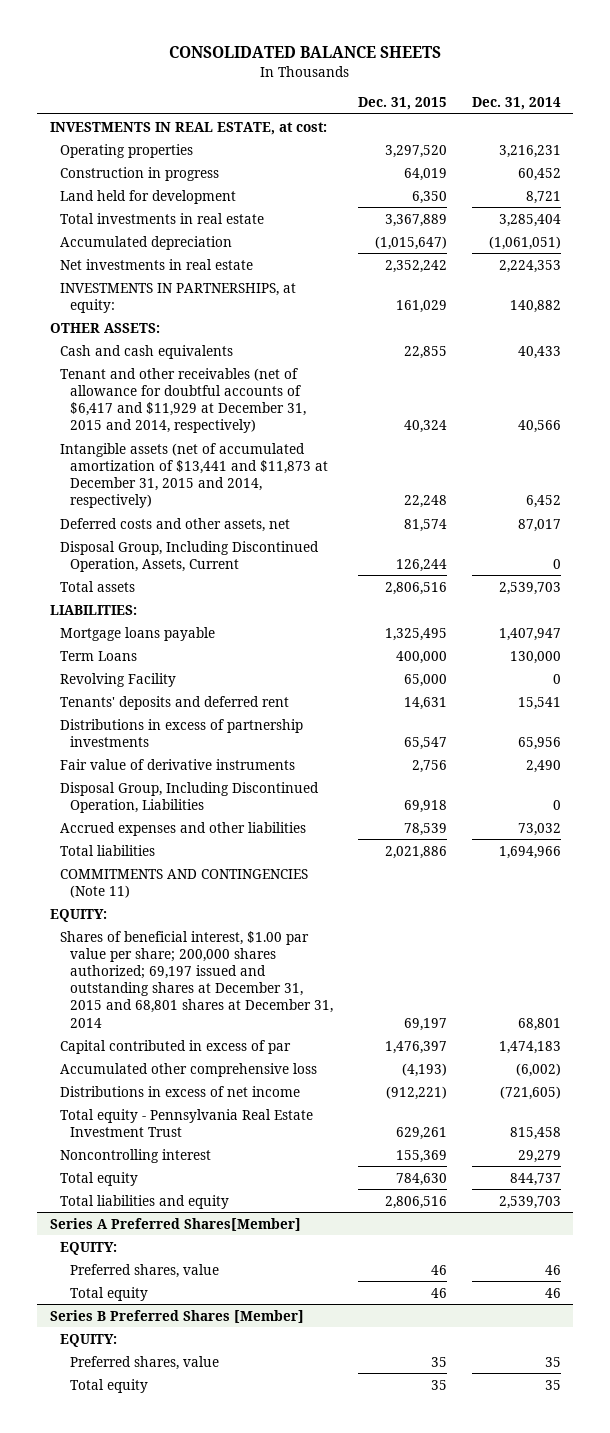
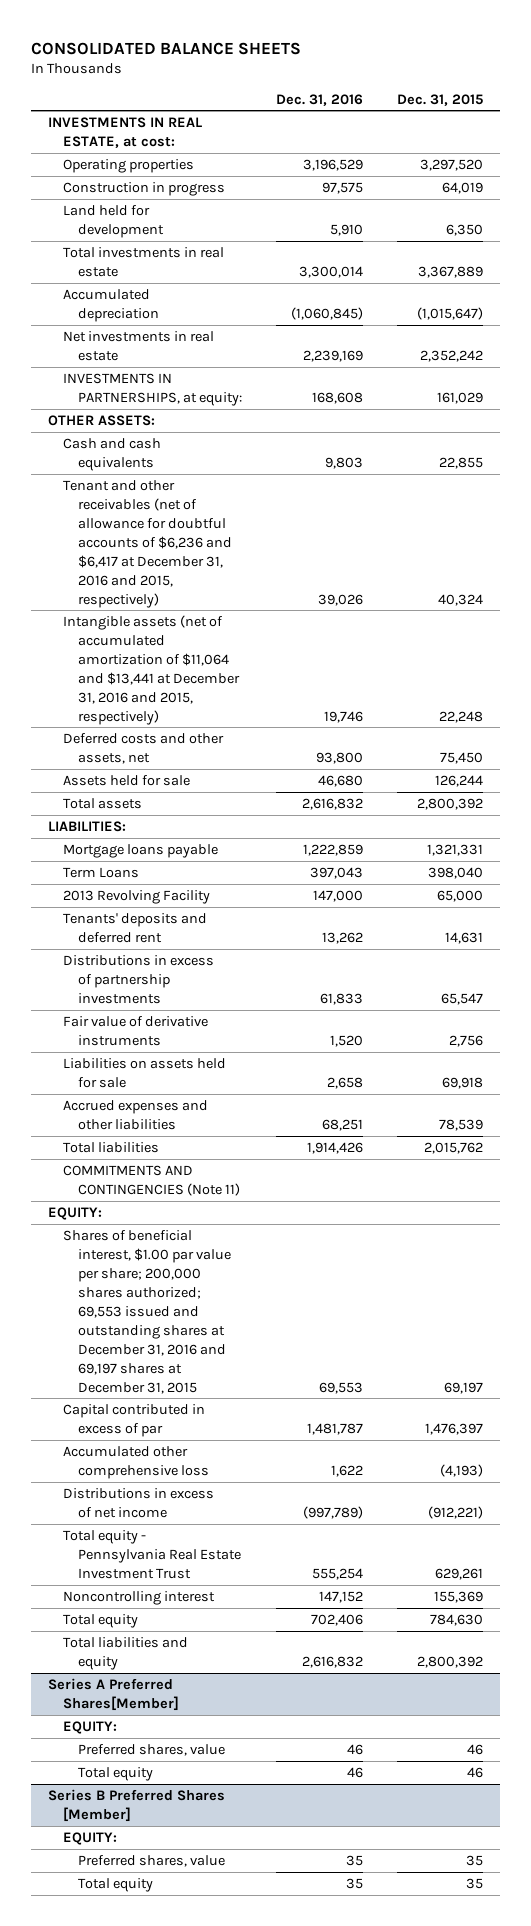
[471,96,561,110] Dec. 31, 2014 -> none
none -> [276,93,364,106] Dec. 31, 2016
[59,367,307,434] Tenant and other receivables (net of allowance for doubtful accounts of $6,417 and $11,929 at December 31, 2015 and 2014, respectively) -> [63,479,233,608] Tenant and other receivables (net of allowance for doubtful accounts of $6,236 and $6,417 at December 31, 2016 and 2015, respectively)
[59,442,329,509] Intangible assets (net of accumulated amortization of $13,441 and $11,873 at December 31, 2015 and 2014, respectively) -> [63,614,241,725] Intangible assets (net of accumulated amortization of $11,064 and $13,441 at December 31, 2016 and 2015, respectively)
[403,518,447,532] 81,574 -> [440,751,484,764] 75,450
[59,540,319,572] Disposal Group, Including Discontinued Operation, Assets, Current -> [63,774,191,786] Assets held for sale
[384,581,447,595] 2,806,516 -> [417,797,484,810] 2,800,392
[384,627,447,641] 1,325,495 -> [427,843,484,856] 1,321,331
[395,650,447,664] 400,000 -> [428,866,484,879] 398,040
[59,672,176,687] Revolving Facility -> [63,889,211,904] 2013 Revolving Facility
[59,781,319,813] Disposal Group, Including Discontinued Operation, Liabilities -> [63,1057,227,1088] Liabilities on assets held for sale
[384,845,447,859] 2,021,886 -> [424,1141,484,1154] 2,015,762
[59,930,334,1028] Shares of beneficial interest, $1.00 par value per share; 200,000 shares authorized; 69,197 issued and outstanding shares at December 31, 2015 and 68,801 shares at December 31, 2014 -> [63,1229,232,1394] Shares of beneficial interest, $1.00 par value per share; 200,000 shares authorized; 69,553 issued and outstanding shares at December 31, 2016 and 69,197 shares at December 31, 2015
[384,1195,447,1209] 2,806,516 -> [417,1655,484,1668] 2,800,392

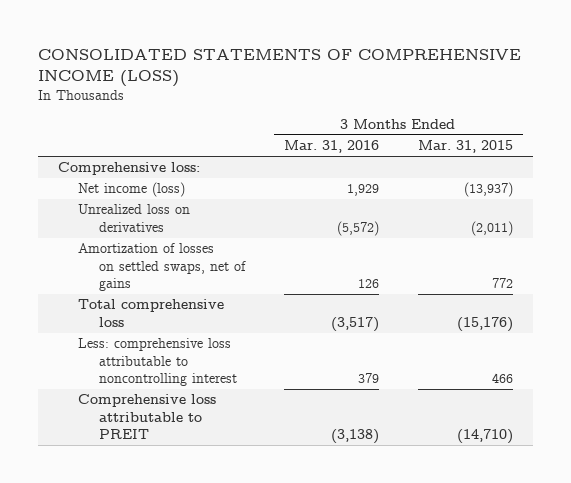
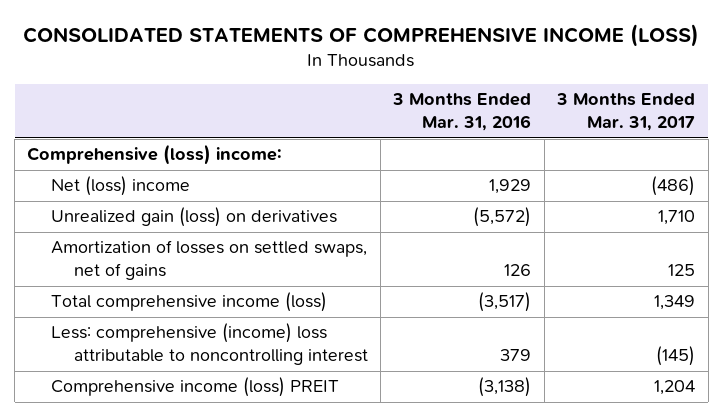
[417,140,513,154] Mar. 31, 2015 -> none
none -> [556,93,696,132] 3 Months Ended Mar. 31, 2017
[58,162,201,176] Comprehensive loss: -> [27,144,283,166] Comprehensive (loss) income:
[78,182,186,198] Net income (loss) -> [50,176,190,197] Net (loss) income
[78,204,191,232] Unrealized loss on derivatives -> [50,207,337,228] Unrealized gain (loss) on derivatives
[78,299,225,327] Total comprehensive loss -> [50,292,327,313] Total comprehensive income (loss)
[78,338,237,386] Less: comprehensive loss attributable to noncontrolling interest -> [50,323,368,366] Less: comprehensive (income) loss attributable to noncontrolling interest
[78,394,217,439] Comprehensive loss attributable to PREIT -> [50,377,339,398] Comprehensive income (loss) PREIT

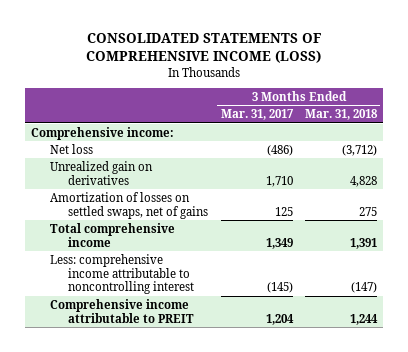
[392,93,532,132] 3 Months Ended Mar. 31, 2016 -> none
none -> [304,109,378,121] Mar. 31, 2018
[27,144,283,166] Comprehensive (loss) income: -> [31,126,175,140] Comprehensive income:
[50,176,190,197] Net (loss) income -> [49,143,93,154] Net loss
[50,207,337,228] Unrealized gain (loss) on derivatives -> [49,160,153,185] Unrealized gain on derivatives
[50,292,327,313] Total comprehensive income (loss) -> [49,222,175,247] Total comprehensive income
[50,323,368,366] Less: comprehensive (income) loss attributable to noncontrolling interest -> [49,253,195,295] Less: comprehensive income attributable to noncontrolling interest
[50,377,339,398] Comprehensive income (loss) PREIT -> [49,298,195,323] Comprehensive income attributable to PREIT

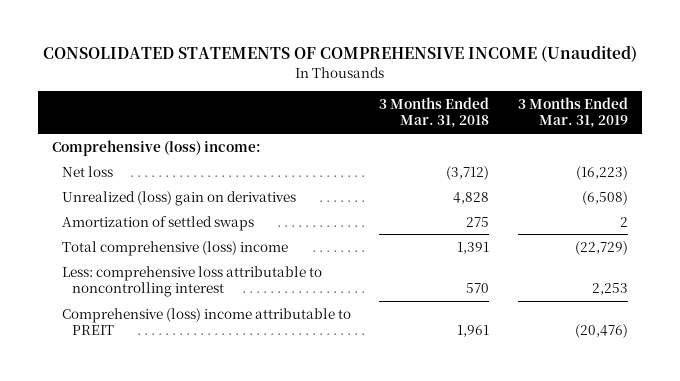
[86,33,322,64] CONSOLIDATED STATEMENTS OF COMPREHENSIVE INCOME (LOSS) -> [42,45,637,63] CONSOLIDATED STATEMENTS OF COMPREHENSIVE INCOME (Unaudited)
[220,109,294,121] Mar. 31, 2017 -> none
none -> [517,97,628,129] 3 Months Ended Mar. 31, 2019
[31,126,175,140] Comprehensive income: -> [52,139,262,156] Comprehensive (loss) income:
[49,160,153,185] Unrealized gain on derivatives -> [61,190,296,206] Unrealized (loss) gain on derivatives
[49,191,209,219] Amortization of losses on settled swaps, net of gains -> [61,215,254,231] Amortization of settled swaps
[49,222,175,247] Total comprehensive income -> [61,240,288,256] Total comprehensive (loss) income
[49,253,195,295] Less: comprehensive income attributable to noncontrolling interest -> [61,265,322,297] Less: comprehensive loss attributable to noncontrolling interest
[350,282,377,294] (147) -> [466,282,490,293] 570
[49,298,195,323] Comprehensive income attributable to PREIT -> [61,307,351,335] Comprehensive (loss) income attributable to PREIT
[349,313,378,325] 1,244 -> [457,324,490,337] 1,961

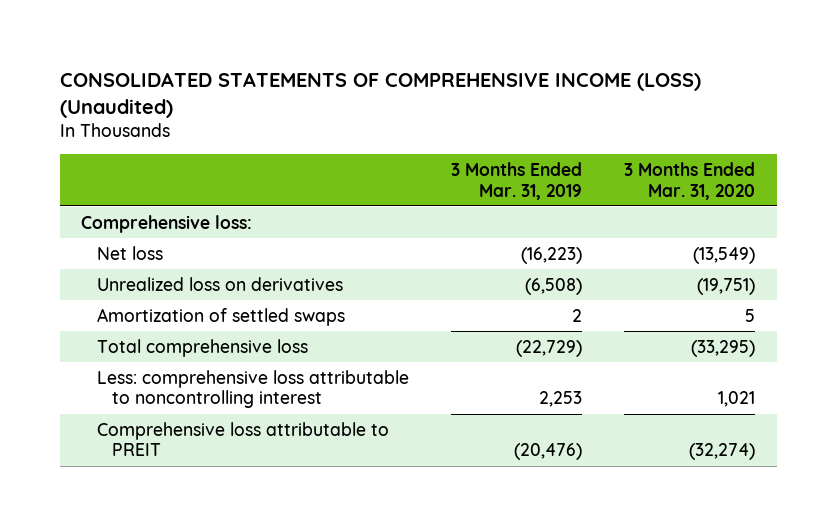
[42,45,637,63] CONSOLIDATED STATEMENTS OF COMPREHENSIVE INCOME (Unaudited) -> [60,71,702,118] CONSOLIDATED STATEMENTS OF COMPREHENSIVE INCOME (LOSS) (Unaudited)
[379,97,490,129] 3 Months Ended Mar. 31, 2018 -> none
none -> [624,161,756,200] 3 Months Ended Mar. 31, 2020
[52,139,262,156] Comprehensive (loss) income: -> [81,214,253,233] Comprehensive loss:
[61,190,296,206] Unrealized (loss) gain on derivatives -> [96,276,343,291] Unrealized loss on derivatives
[61,240,288,256] Total comprehensive (loss) income -> [96,338,308,357] Total comprehensive loss
[61,307,351,335] Comprehensive (loss) income attributable to PREIT -> [96,421,389,457] Comprehensive loss attributable to PREIT

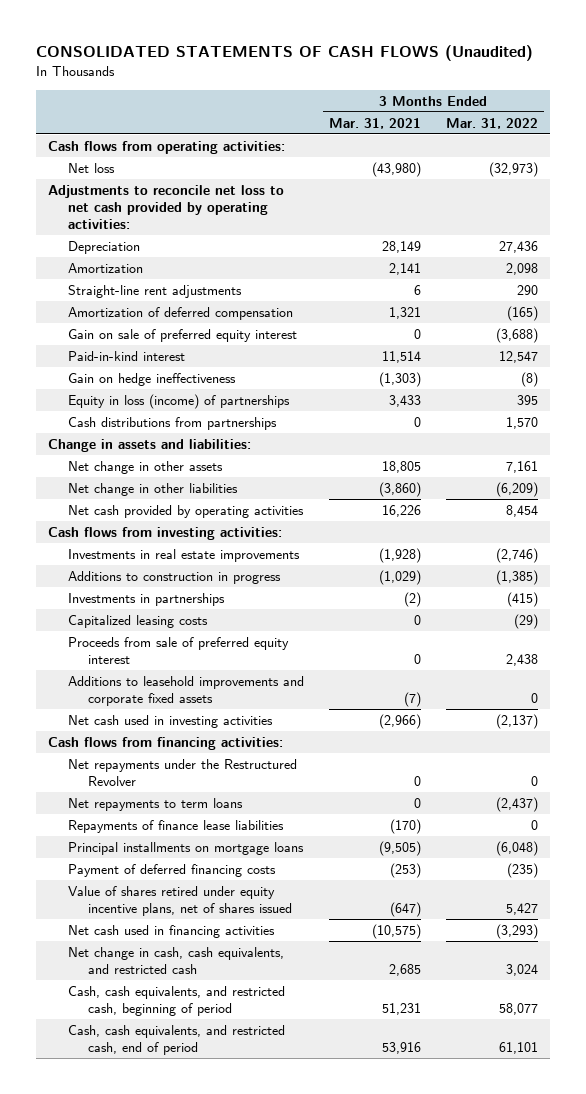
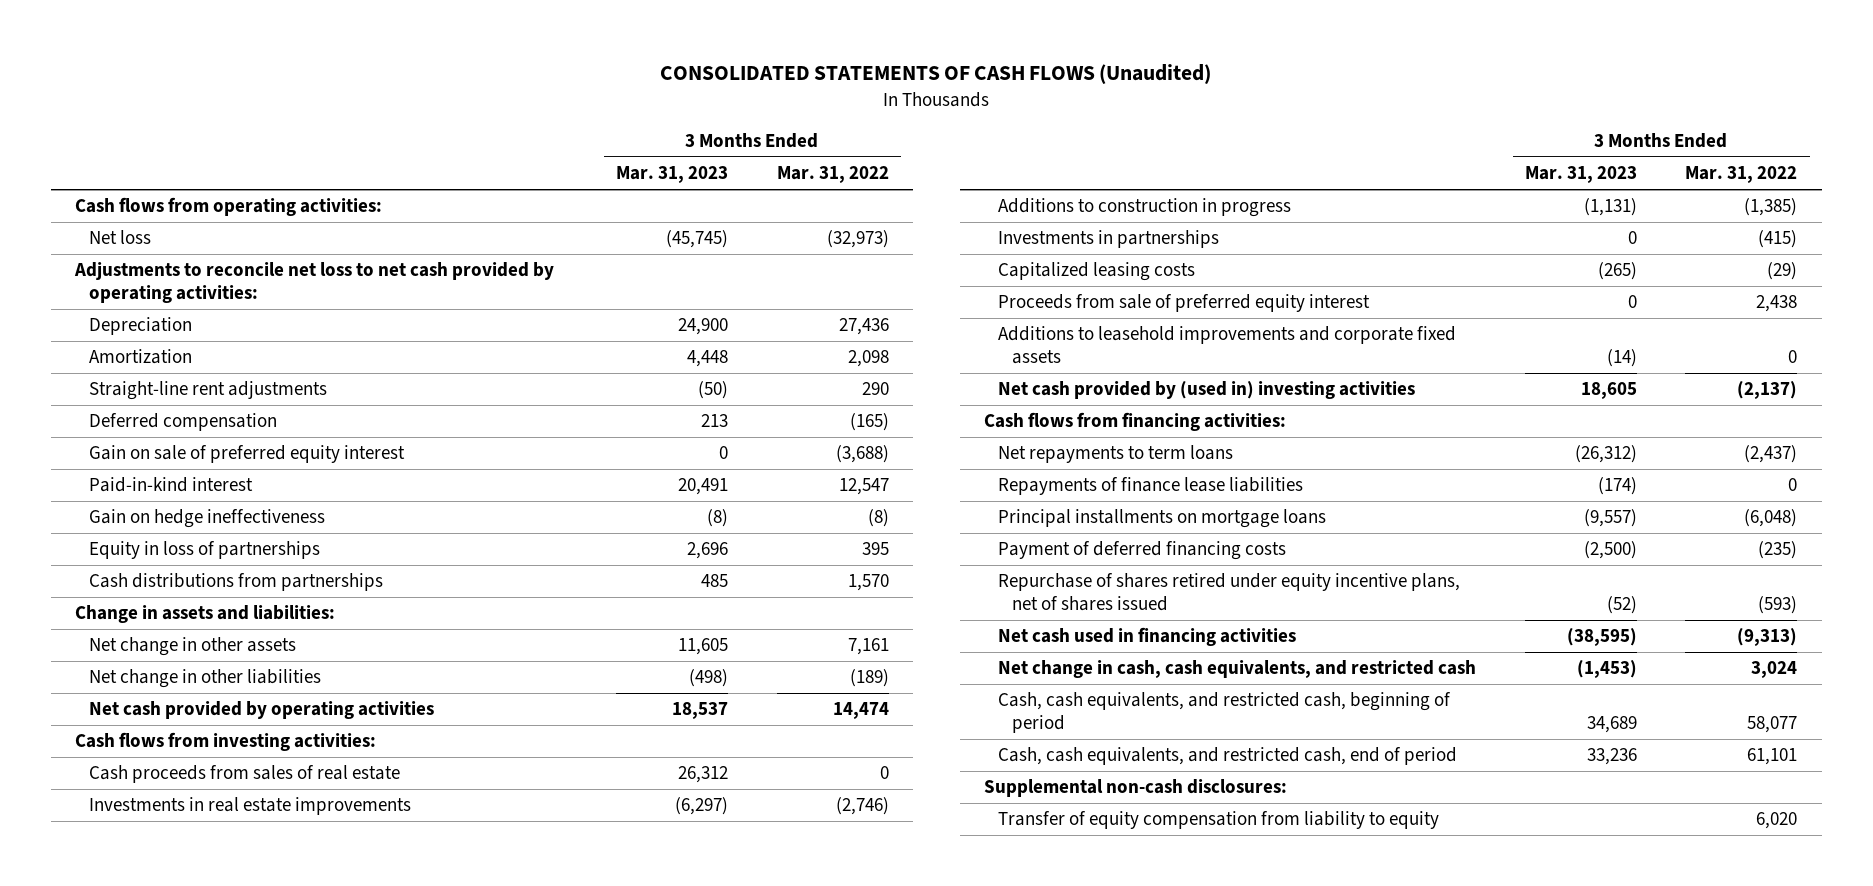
[328,117,421,129] Mar. 31, 2021 -> none
none -> [616,166,729,184] Mar. 31, 2023
[67,306,293,320] Amortization of deferred compensation -> [89,413,278,432] Deferred compensation
[67,393,290,409] Equity in loss (income) of partnerships -> [89,541,321,560] Equity in loss of partnerships
[495,481,538,497] (6,209) -> [849,669,889,688] (189)
[505,504,538,517] 8,454 -> [832,702,889,720] 14,474
none -> [89,765,401,784] Cash proceeds from sales of real estate
[67,714,273,728] Net cash used in investing activities -> [998,381,1416,400] Net cash provided by (used in) investing activities
[67,758,297,786] Net repayments under the Restructured Revolver -> none
[67,885,292,916] Value of shares retired under equity incentive plans, net of shares issued -> [998,573,1461,611] Repurchase of shares retired under equity incentive plans, net of shares issued
[505,902,538,915] 5,427 -> [1758,595,1798,614] (593)
[495,923,538,939] (3,293) -> [1737,628,1798,647] (9,313)
none -> [984,779,1288,798] Supplemental non-cash disclosures:
none -> [998,811,1440,830] Transfer of equity compensation from liability to equity

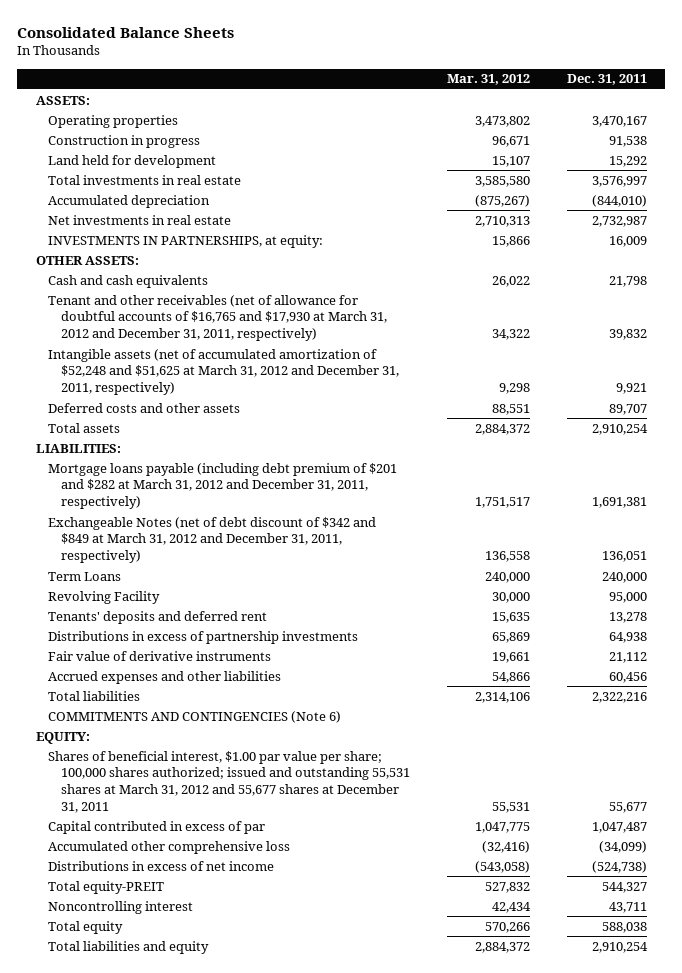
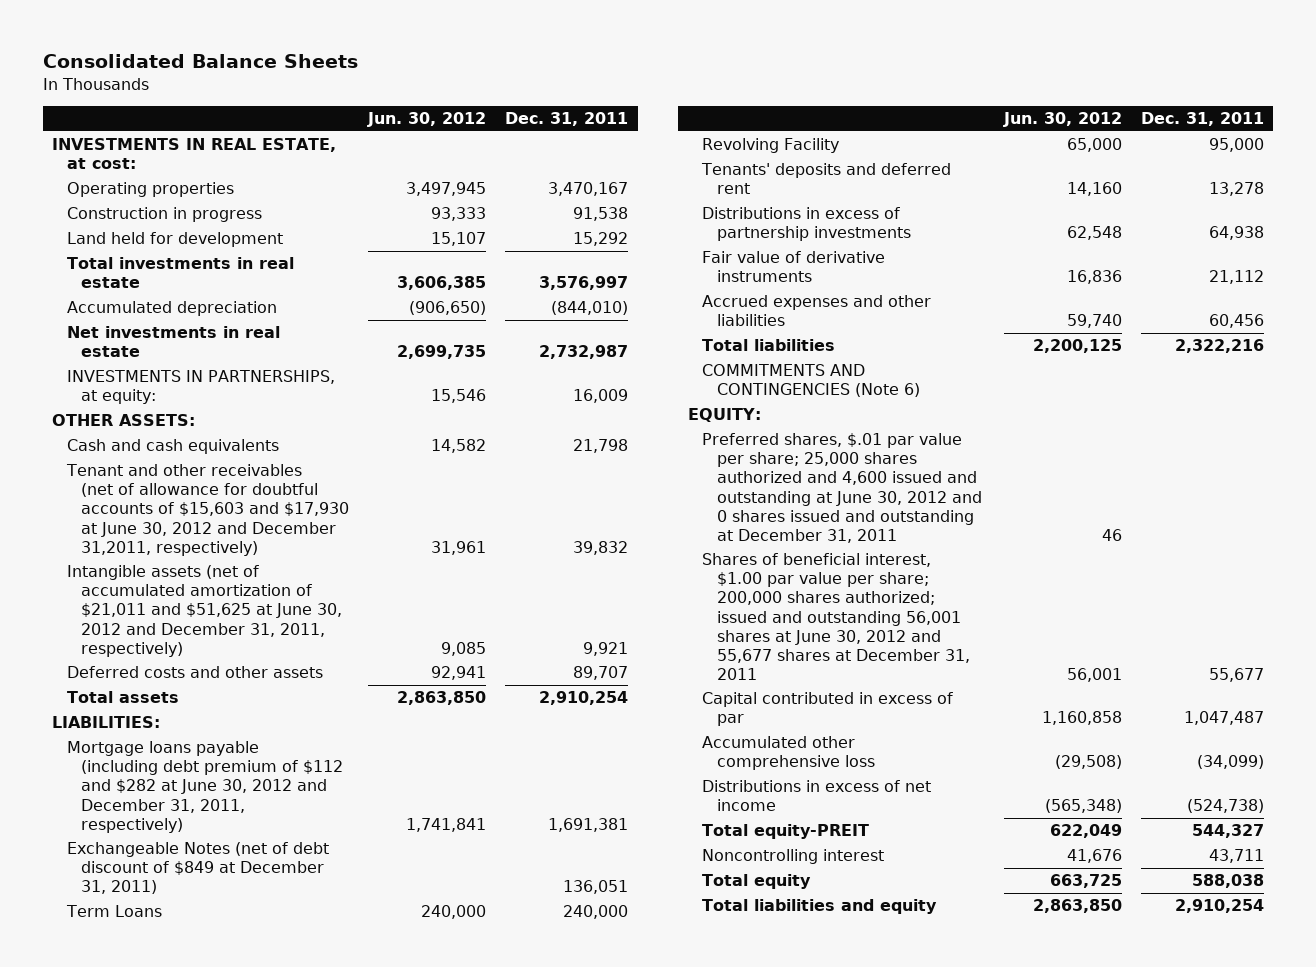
[446,74,530,86] Mar. 31, 2012 -> none
none -> [367,112,487,128] Jun. 30, 2012
[35,95,90,105] ASSETS: -> none
none -> [52,138,337,170] INVESTMENTS IN REAL ESTATE, at cost:
[48,294,387,342] Tenant and other receivables (net of allowance for doubtful accounts of $16,765 and $17,930 at March 31, 2012 and December 31, 2011, respectively) -> [65,464,350,556] Tenant and other receivables (net of allowance for doubtful accounts of $15,603 and $17,930 at June 30, 2012 and December 31,2011, respectively)
[48,348,399,396] Intangible assets (net of accumulated amortization of $52,248 and $51,625 at March 31, 2012 and December 31, 2011, respectively) -> [66,565,343,657] Intangible assets (net of accumulated amortization of $21,011 and $51,625 at June 30, 2012 and December 31, 2011, respectively)
[48,462,398,510] Mortgage loans payable (including debt premium of $201 and $282 at March 31, 2012 and December 31, 2011, respectively) -> [66,741,344,833] Mortgage loans payable (including debt premium of $112 and $282 at June 30, 2012 and December 31, 2011, respectively)
[48,516,377,564] Exchangeable Notes (net of debt discount of $342 and $849 at March 31, 2012 and December 31, 2011, respectively) -> [66,842,329,895] Exchangeable Notes (net of debt discount of $849 at December 31, 2011)
none -> [702,433,982,543] Preferred shares, $.01 par value per share; 25,000 shares authorized and 4,600 issued and outstanding at June 30, 2012 and 0 shares issued and outstanding at December 31, 2011
[48,750,410,813] Shares of beneficial interest, $1.00 par value per share; 100,000 shares authorized; issued and outstanding 55,531 shares at March 31, 2012 and 55,677 shares at December 31, 2011 -> [702,553,970,680] Shares of beneficial interest, $1.00 par value per share; 200,000 shares authorized; issued and outstanding 56,001 shares at June 30, 2012 and 55,677 shares at December 31, 2011

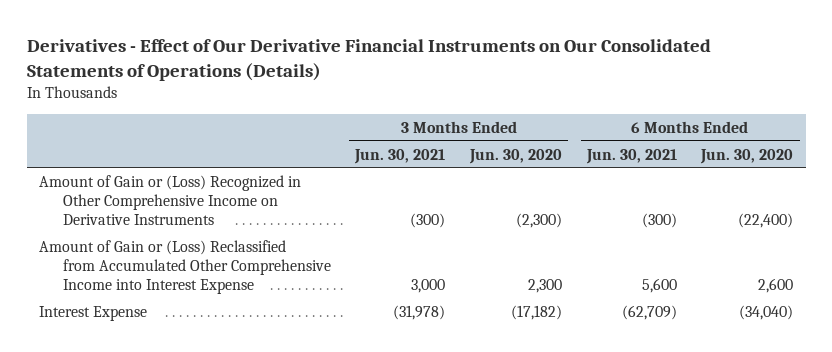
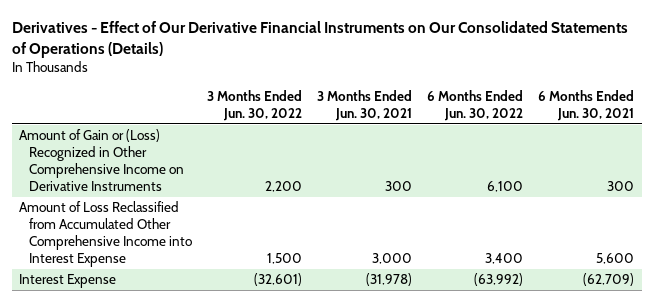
[469,148,563,164] Jun. 30, 2020 -> none
[700,148,794,164] Jun. 30, 2020 -> none
none -> [207,90,303,122] 3 Months Ended Jun. 30, 2022
none -> [427,90,524,122] 6 Months Ended Jun. 30, 2022
[410,212,446,228] (300) -> [385,181,413,192] 300
[641,212,677,228] (300) -> [607,181,635,192] 300
[38,239,331,294] Amount of Gain or (Loss) Reclassified from Accumulated Other Comprehensive Income into Interest Expense -> [19,201,193,268] Amount of Loss Reclassified from Accumulated Other Comprehensive Income into Interest Expense

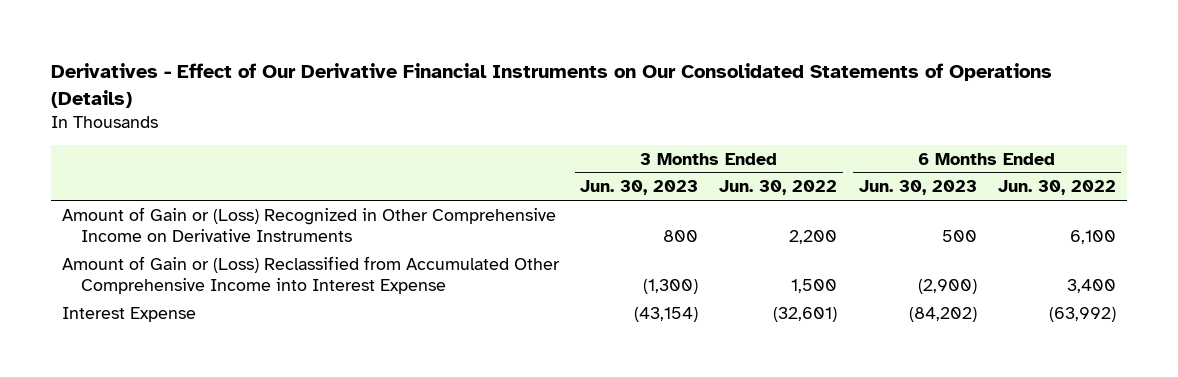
[317,90,413,122] 3 Months Ended Jun. 30, 2021 -> none
[538,90,635,122] 6 Months Ended Jun. 30, 2021 -> none
none -> [580,180,699,196] Jun. 30, 2023
none -> [858,180,977,196] Jun. 30, 2023
[19,201,193,268] Amount of Loss Reclassified from Accumulated Other Comprehensive Income into Interest Expense -> [61,255,560,294] Amount of Gain or (Loss) Reclassified from Accumulated Other Comprehensive Income into Interest Expense

